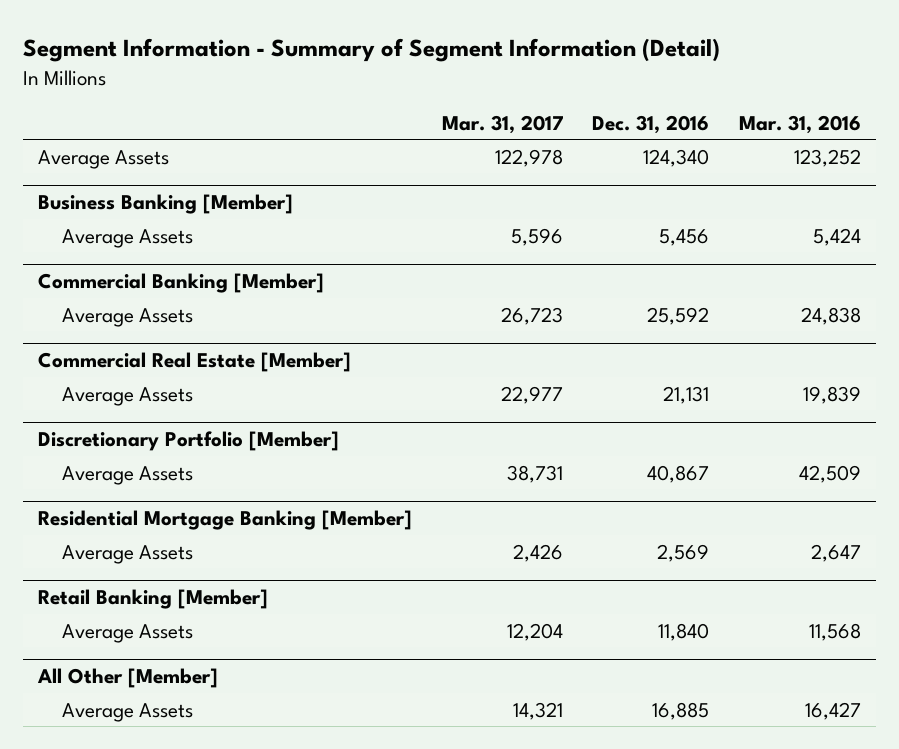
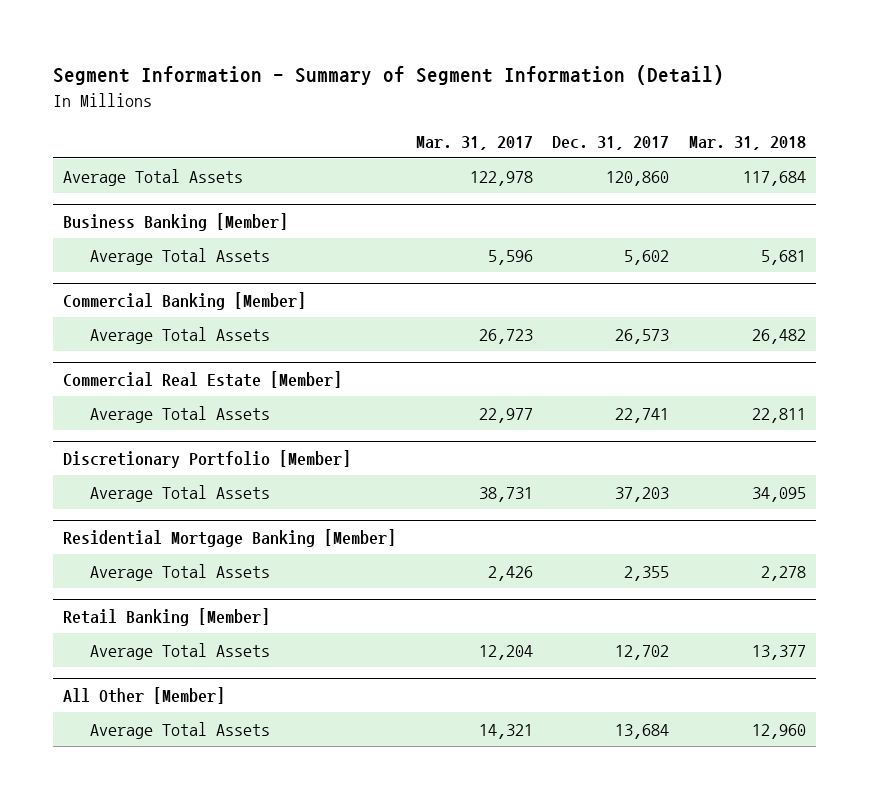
[592,114,710,134] Dec. 31, 2016 -> none
[738,114,861,134] Mar. 31, 2016 -> none
none -> [552,135,670,150] Dec. 31, 2017
none -> [688,135,806,150] Mar. 31, 2018
[38,149,170,169] Average Assets -> [62,168,243,186] Average Total Assets
[61,228,193,248] Average Assets -> [90,247,271,265] Average Total Assets
[61,307,193,327] Average Assets -> [90,326,271,344] Average Total Assets
[61,386,193,406] Average Assets -> [90,405,271,423] Average Total Assets
[61,465,193,485] Average Assets -> [90,484,271,502] Average Total Assets
[61,544,193,564] Average Assets -> [90,563,271,581] Average Total Assets
[61,623,193,643] Average Assets -> [90,642,271,660] Average Total Assets
[61,702,193,722] Average Assets -> [90,721,271,739] Average Total Assets

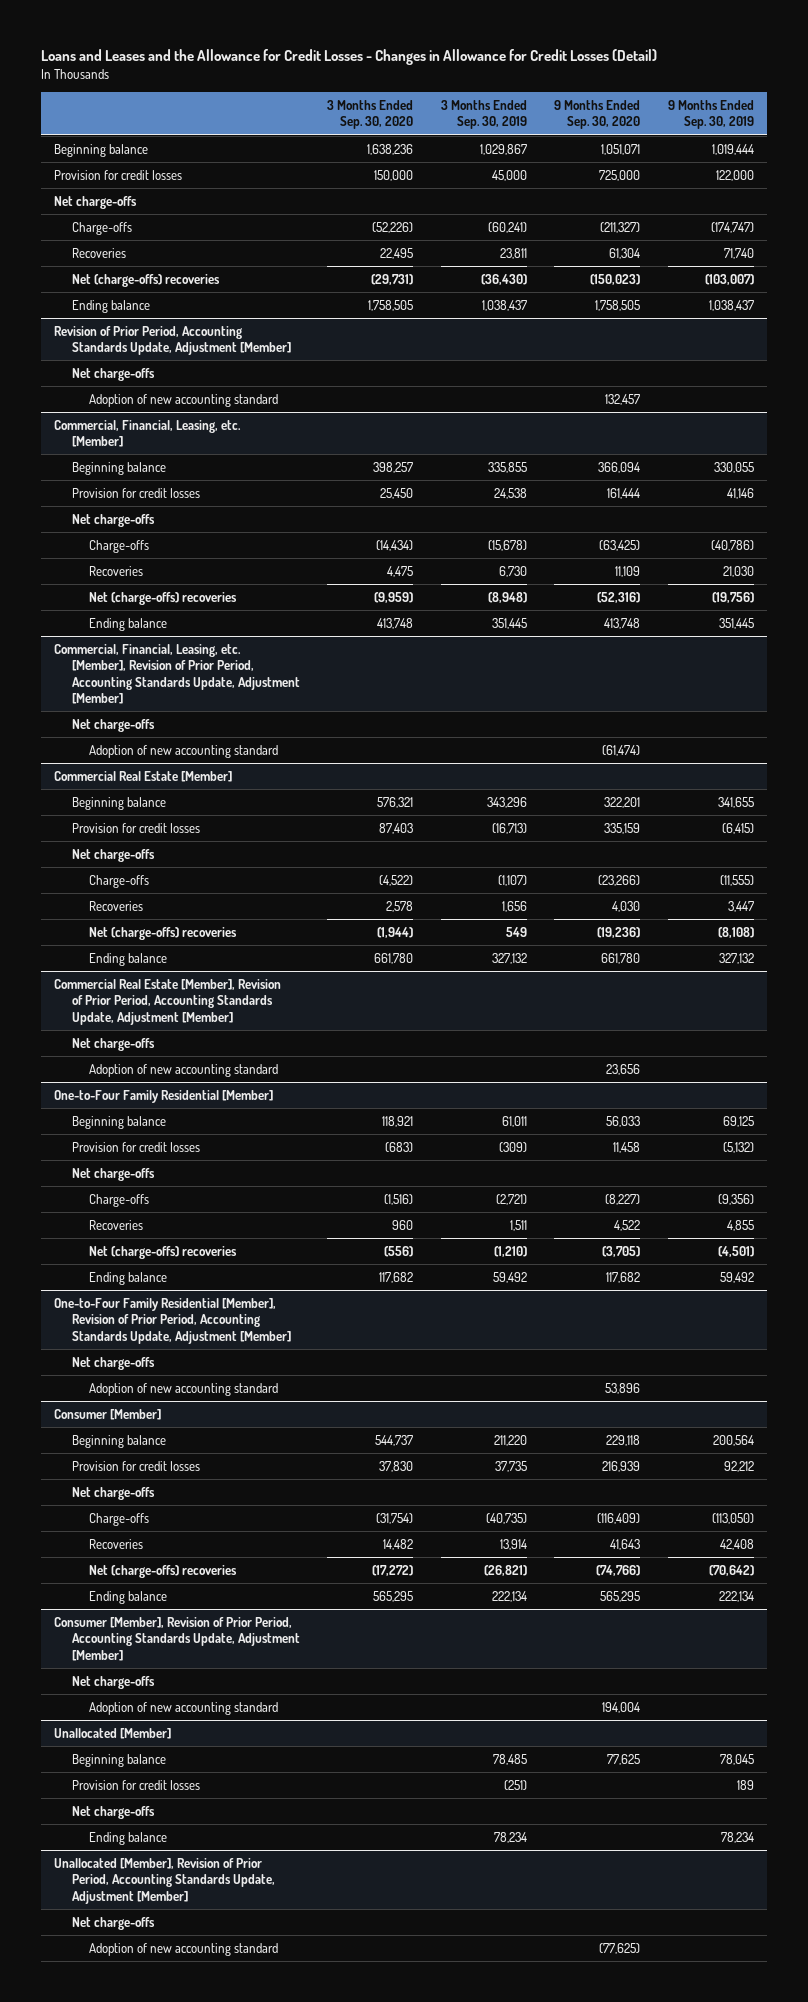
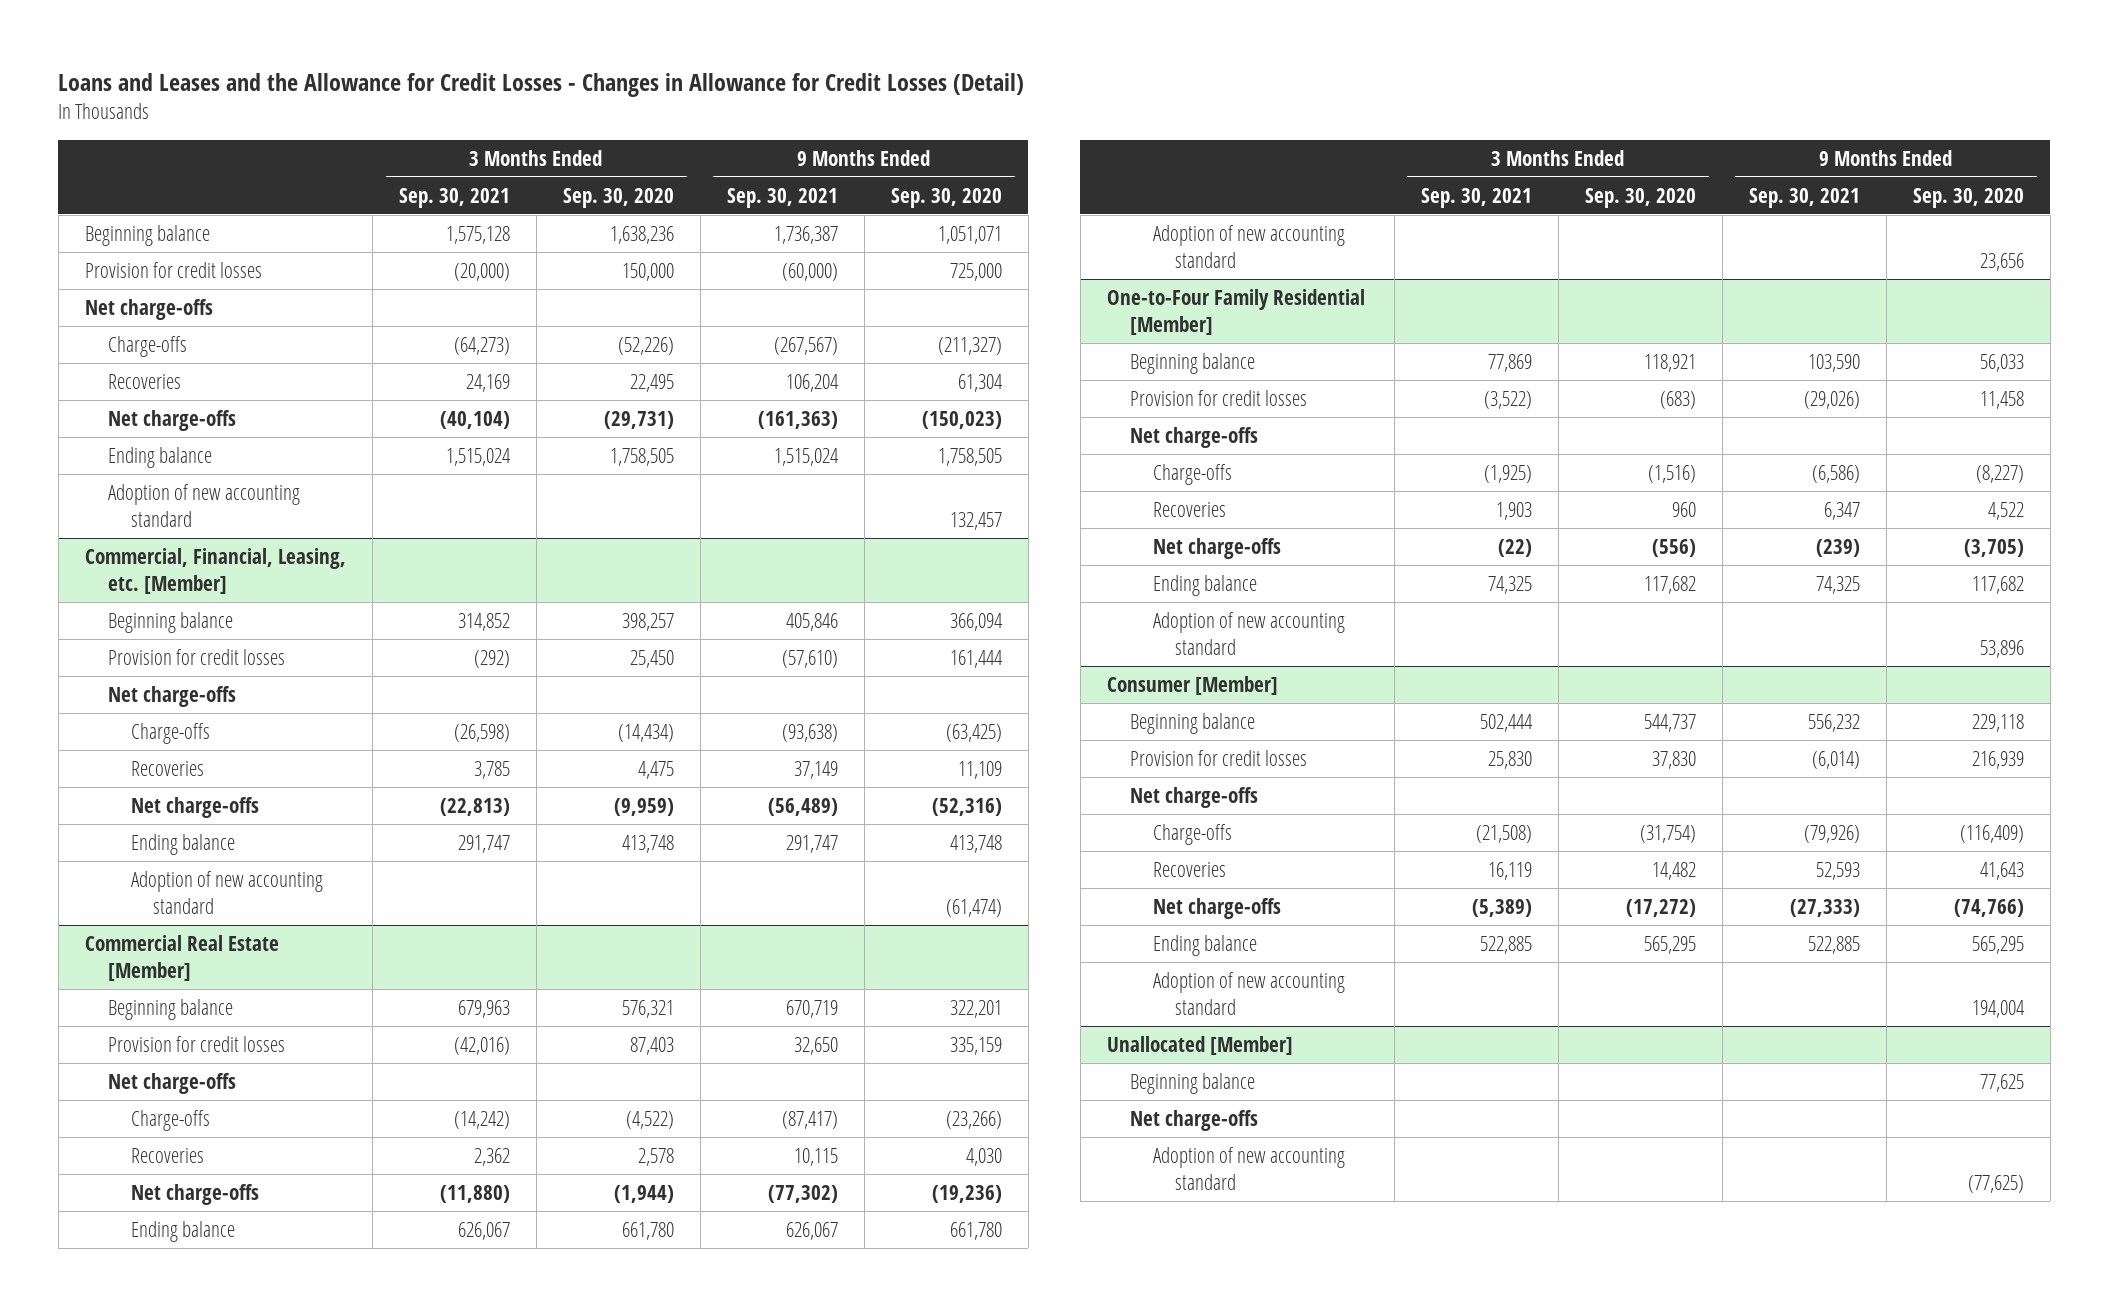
[440,99,527,130] 3 Months Ended Sep. 30, 2019 -> none
[667,99,754,130] 9 Months Ended Sep. 30, 2019 -> none
none -> [398,187,510,208] Sep. 30, 2021
none -> [726,187,838,208] Sep. 30, 2021
[71,273,220,287] Net (charge-offs) recoveries -> [107,409,236,431] Net charge-offs
[54,325,291,356] Revision of Prior Period, Accounting Standards Update, Adjustment [Member] -> none
[71,367,155,381] Net charge-offs -> none
[88,591,237,605] Net (charge-offs) recoveries -> [130,796,259,818] Net charge-offs
[54,643,300,705] Commercial, Financial, Leasing, etc. [Member], Revision of Prior Period, Accounting Standards Update, Adjustment [Member] -> none
[71,718,155,732] Net charge-offs -> none
[88,926,237,940] Net (charge-offs) recoveries -> [130,1183,259,1205] Net charge-offs
[54,978,282,1025] Commercial Real Estate [Member], Revision of Prior Period, Accounting Standards Update, Adjustment [Member] -> none
[71,1037,155,1051] Net charge-offs -> none
[88,1245,237,1259] Net (charge-offs) recoveries -> [1152,537,1281,559] Net charge-offs
[54,1297,291,1344] One-to-Four Family Residential [Member], Revision of Prior Period, Accounting Standards Update, Adjustment [Member] -> none
[71,1356,155,1370] Net charge-offs -> none
[88,1564,237,1578] Net (charge-offs) recoveries -> [1152,897,1281,919] Net charge-offs
[54,1616,300,1661] Consumer [Member], Revision of Prior Period, Accounting Standards Update, Adjustment [Member] -> none
[71,1675,155,1689] Net charge-offs -> none
[71,1779,200,1790] Provision for credit losses -> none
[88,1831,167,1845] Ending balance -> none
[54,1857,275,1904] Unallocated [Member], Revision of Prior Period, Accounting Standards Update, Adjustment [Member] -> none
[71,1916,155,1930] Net charge-offs -> none

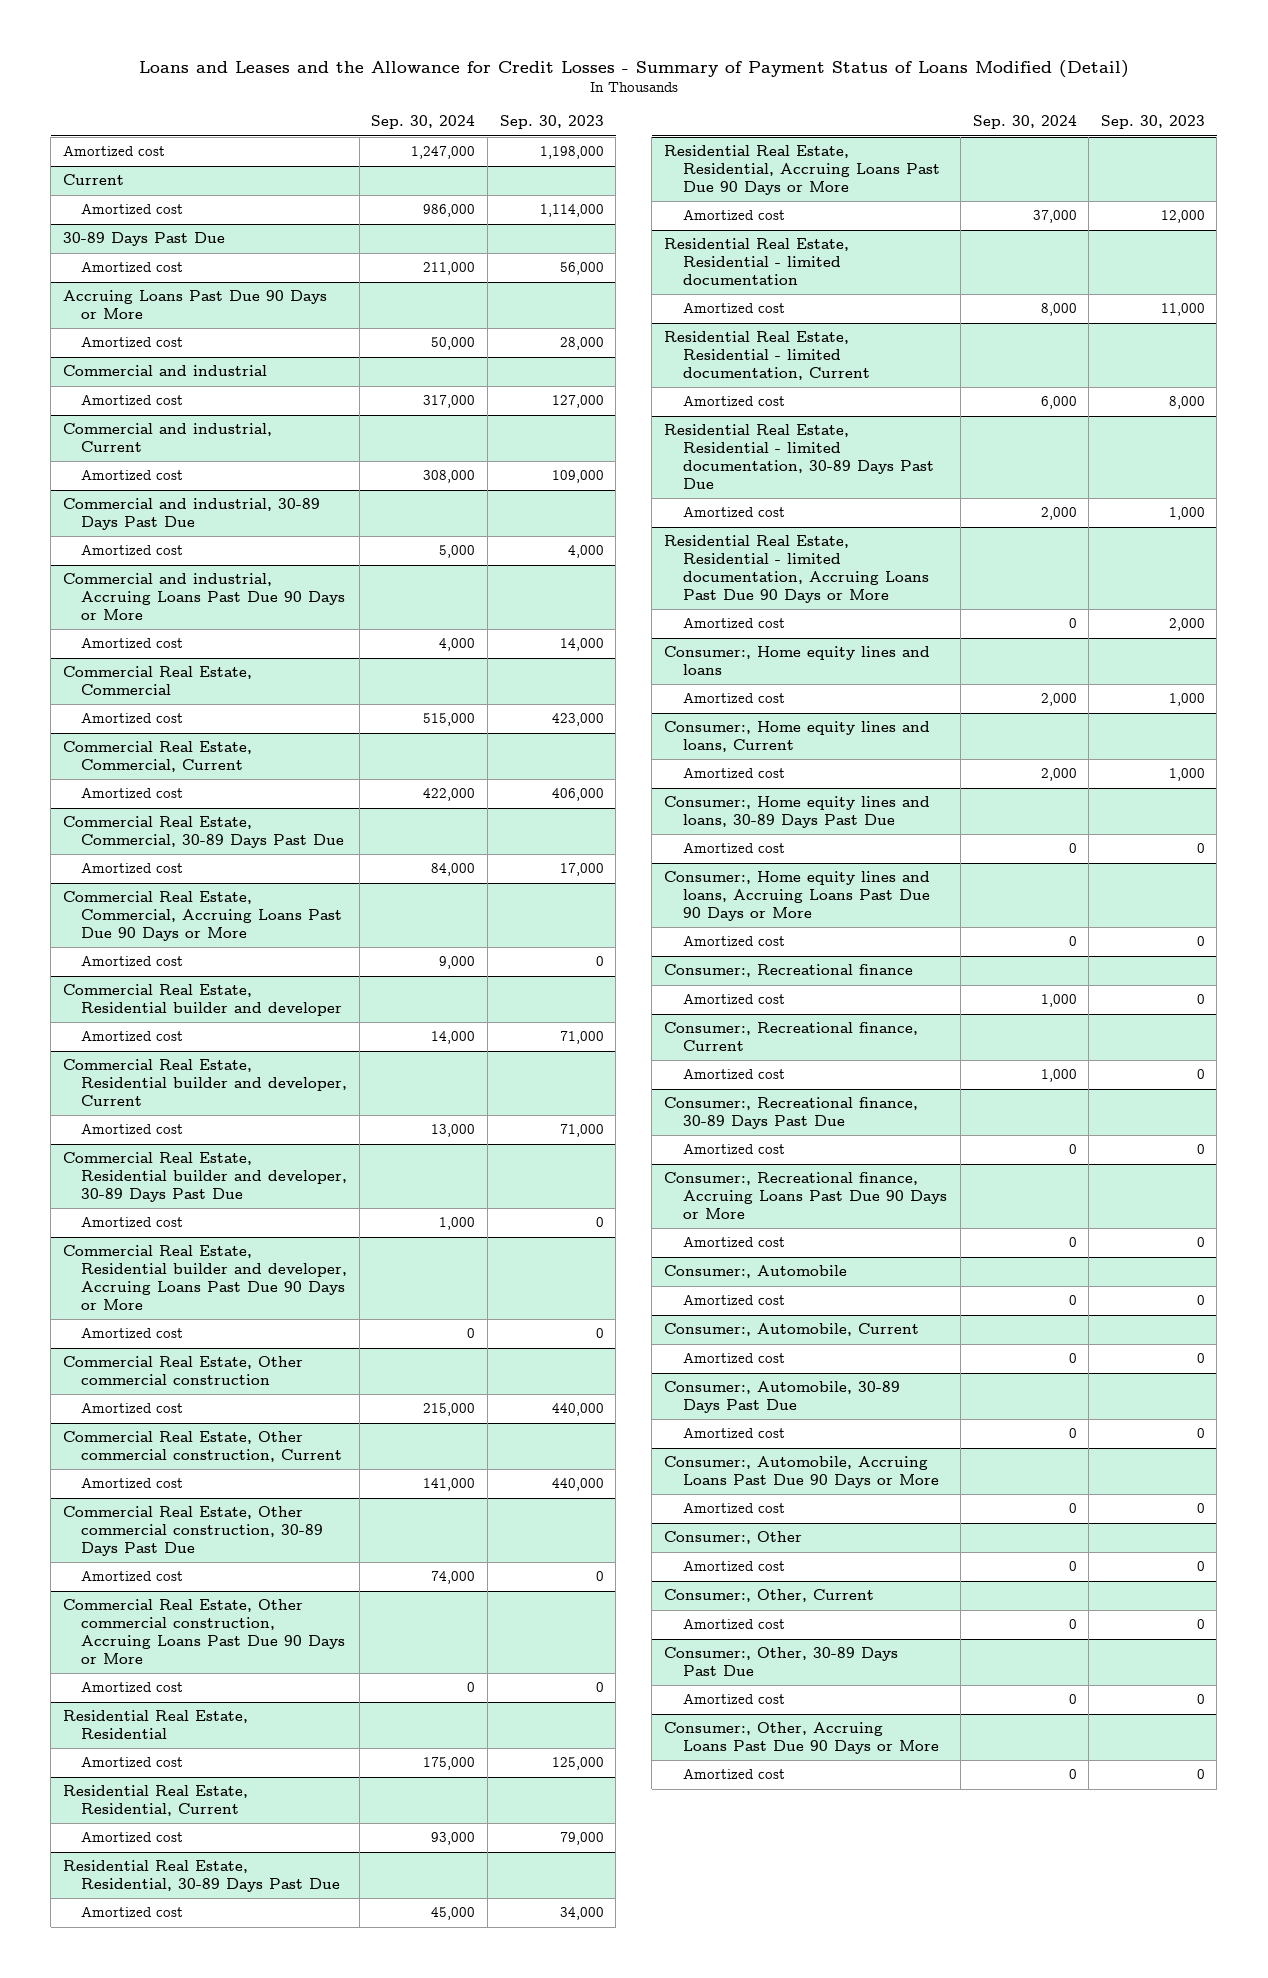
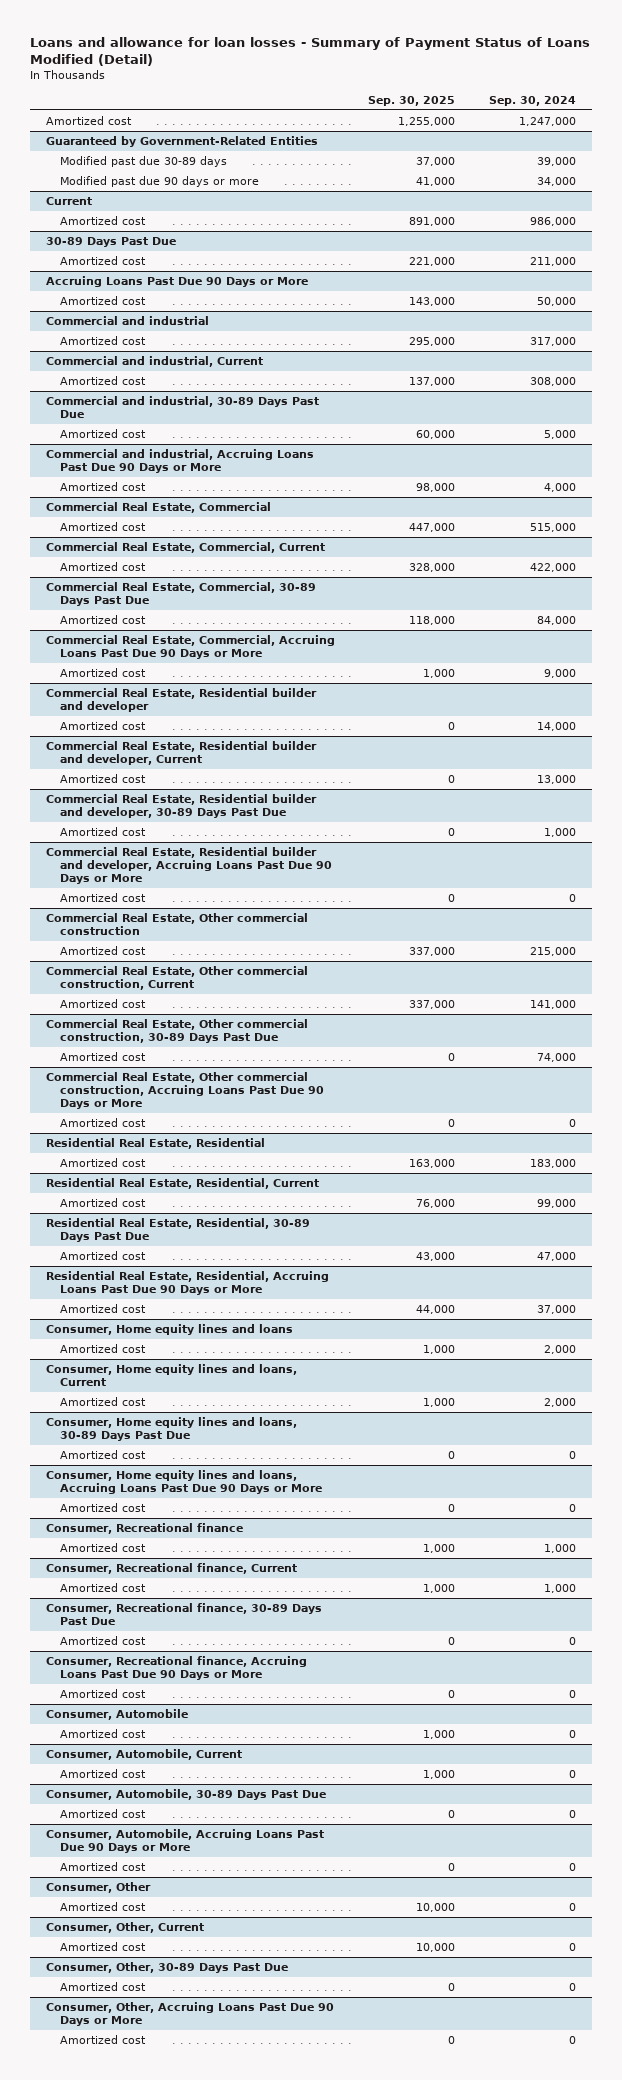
[138,59,1129,78] Loans and Leases and the Allowance for Credit Losses - Summary of Payment Status of Loans Modified (Detail) -> [29,36,590,67] Loans and allowance for loan losses - Summary of Payment Status of Loans Modified (Detail)
[499,115,604,130] Sep. 30, 2023 -> none
none -> [368,96,456,107] Sep. 30, 2025
none -> [46,135,319,147] Guaranteed by Government-Related Entities
none -> [60,155,228,167] Modified past due 30-89 days
none -> [60,175,260,187] Modified past due 90 days or more
[423,1757,476,1771] 175,000 -> [529,1158,576,1168] 183,000
[431,1832,476,1846] 93,000 -> [536,1198,576,1208] 99,000
[431,1907,476,1921] 45,000 -> [536,1251,576,1261] 47,000
[663,238,849,286] Residential Real Estate, Residential - limited documentation -> none
[682,302,785,314] Amortized cost -> none
[663,331,870,381] Residential Real Estate, Residential - limited documentation, Current -> none
[682,395,785,407] Amortized cost -> none
[663,424,934,489] Residential Real Estate, Residential - limited documentation, 30-89 Days Past Due -> none
[682,506,785,518] Amortized cost -> none
[663,535,929,603] Residential Real Estate, Residential - limited documentation, Accruing Loans Past Due 90 Days or More -> none
[682,617,785,629] Amortized cost -> none
[663,646,930,676] Consumer:, Home equity lines and loans -> [46,1323,294,1335] Consumer, Home equity lines and loans
[663,721,930,753] Consumer:, Home equity lines and loans, Current -> [46,1363,298,1386] Consumer, Home equity lines and loans, Current
[663,796,930,829] Consumer:, Home equity lines and loans, 30-89 Days Past Due -> [46,1416,298,1441] Consumer, Home equity lines and loans, 30-89 Days Past Due
[663,871,930,922] Consumer:, Home equity lines and loans, Accruing Loans Past Due 90 Days or More -> [46,1469,323,1494] Consumer, Home equity lines and loans, Accruing Loans Past Due 90 Days or More
[663,964,913,978] Consumer:, Recreational finance -> [46,1522,244,1534] Consumer, Recreational finance
[663,1022,918,1052] Consumer:, Recreational finance, Current -> [46,1562,298,1574] Consumer, Recreational finance, Current
[663,1097,918,1130] Consumer:, Recreational finance, 30-89 Days Past Due -> [46,1602,323,1625] Consumer, Recreational finance, 30-89 Days Past Due
[663,1172,947,1220] Consumer:, Recreational finance, Accruing Loans Past Due 90 Days or More -> [46,1655,308,1680] Consumer, Recreational finance, Accruing Loans Past Due 90 Days or More
[663,1265,847,1279] Consumer:, Automobile -> [46,1708,189,1720] Consumer, Automobile
[663,1323,919,1337] Consumer:, Automobile, Current -> [46,1748,243,1760] Consumer, Automobile, Current
[663,1381,900,1414] Consumer:, Automobile, 30-89 Days Past Due -> [46,1788,327,1800] Consumer, Automobile, 30-89 Days Past Due
[663,1456,939,1489] Consumer:, Automobile, Accruing Loans Past Due 90 Days or More -> [46,1828,325,1853] Consumer, Automobile, Accruing Loans Past Due 90 Days or More
[663,1531,802,1545] Consumer:, Other -> [46,1881,152,1893] Consumer, Other
[663,1589,874,1603] Consumer:, Other, Current -> [46,1921,205,1933] Consumer, Other, Current
[663,1647,898,1677] Consumer:, Other, 30-89 Days Past Due -> [46,1961,289,1973] Consumer, Other, 30-89 Days Past Due
[663,1722,939,1755] Consumer:, Other, Accruing Loans Past Due 90 Days or More -> [46,2001,335,2026] Consumer, Other, Accruing Loans Past Due 90 Days or More

